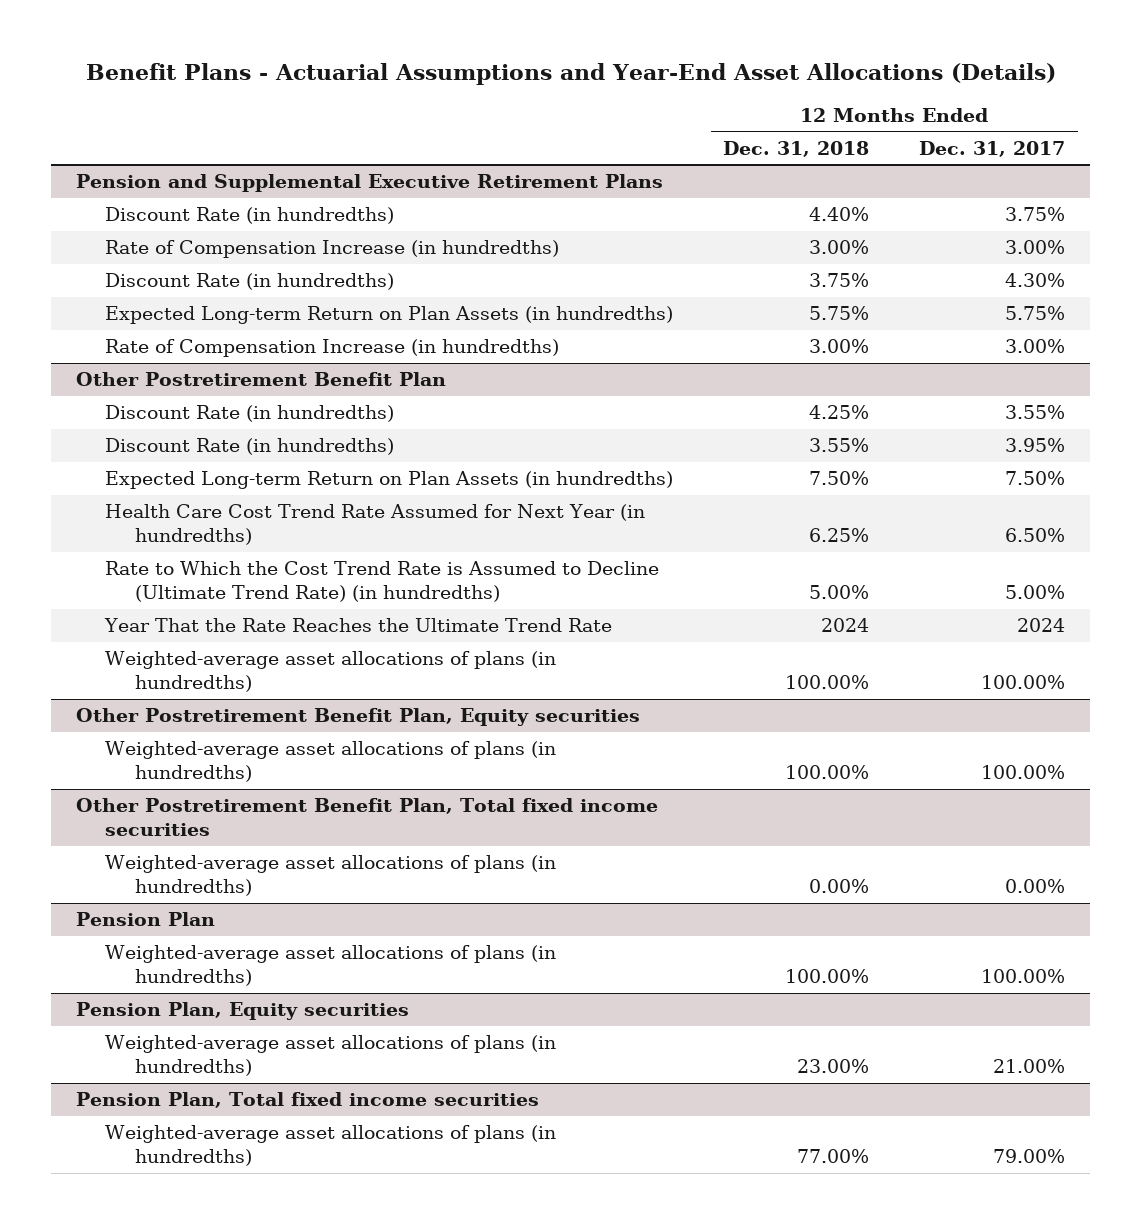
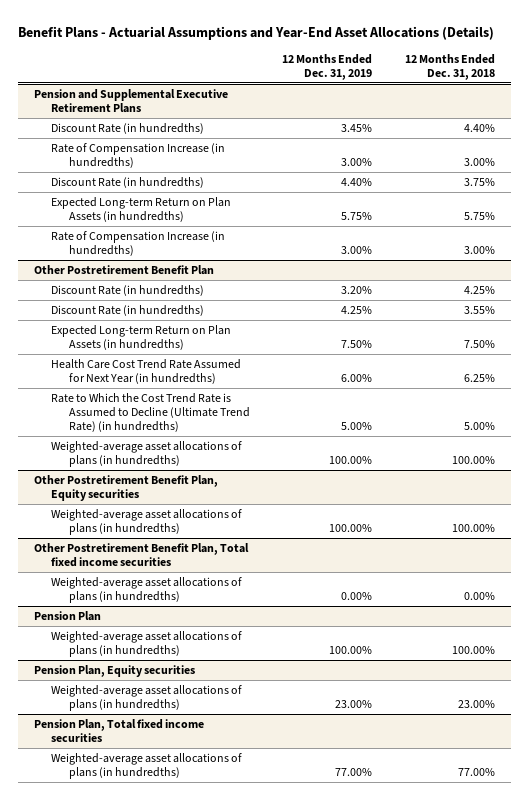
[919,140,1066,157] Dec. 31, 2017 -> none
none -> [282,53,373,80] 12 Months Ended Dec. 31, 2019
[104,618,613,633] Year That the Rate Reaches the Ultimate Trend Rate -> none

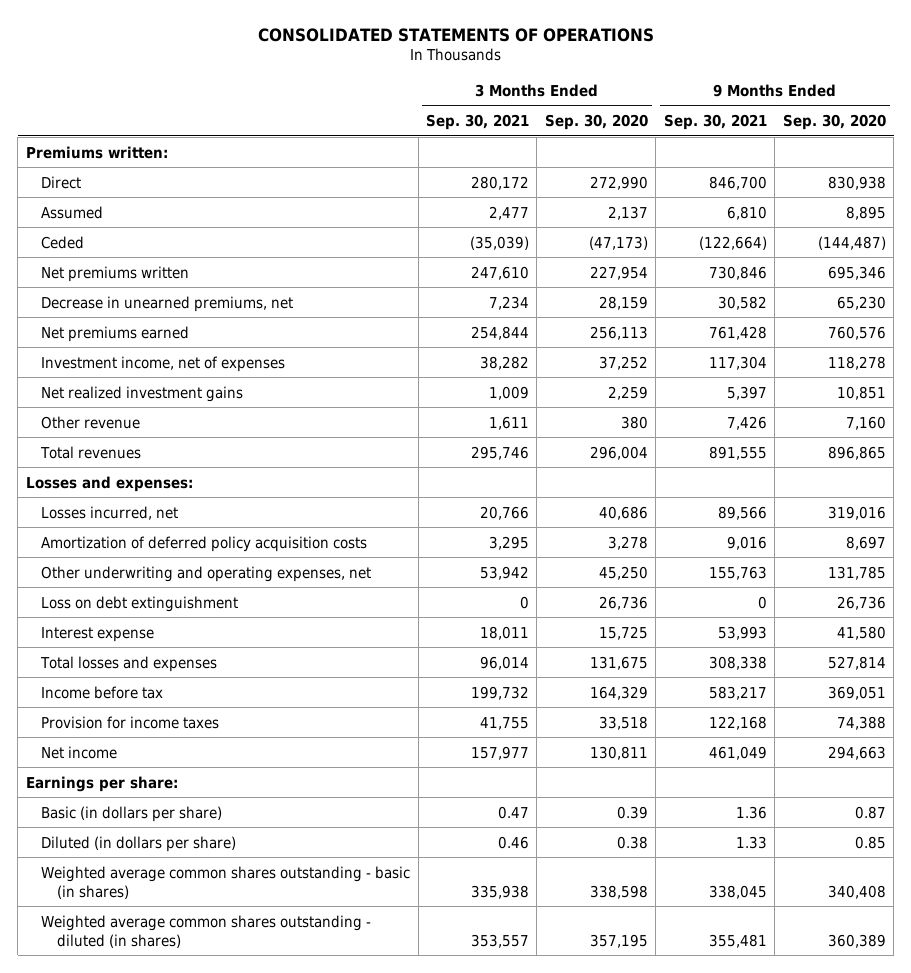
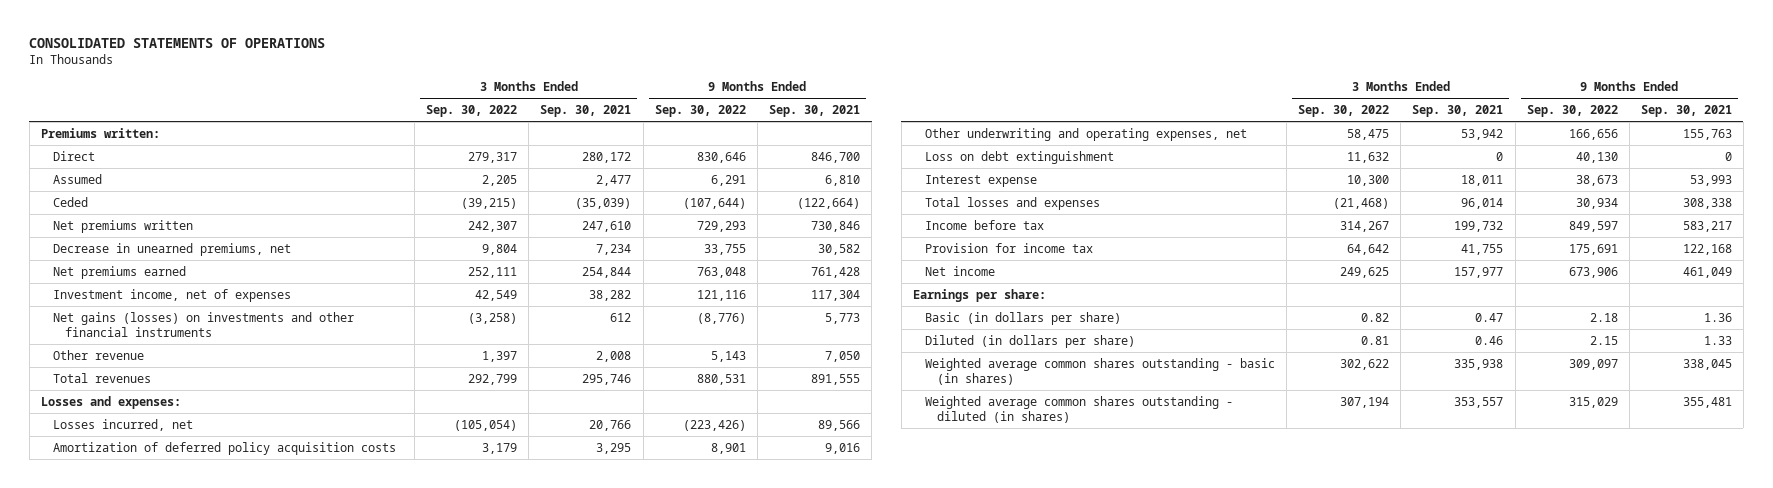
[544,114,648,131] Sep. 30, 2020 -> none
[782,114,886,131] Sep. 30, 2020 -> none
none -> [426,104,518,117] Sep. 30, 2022
none -> [654,104,746,117] Sep. 30, 2022
[41,385,244,402] Net realized investment gains -> none
none -> [53,311,355,337] Net gains (losses) on investments and other financial instruments
[488,415,529,430] 1,611 -> [596,350,632,362] 2,008
[726,415,767,430] 7,426 -> [824,350,860,362] 7,050
[41,715,220,729] Provision for income taxes -> [925,242,1094,253] Provision for income tax

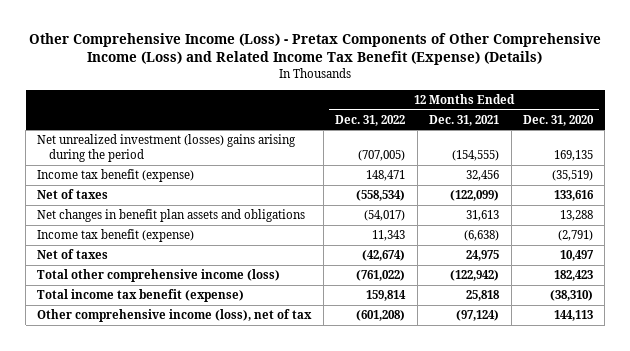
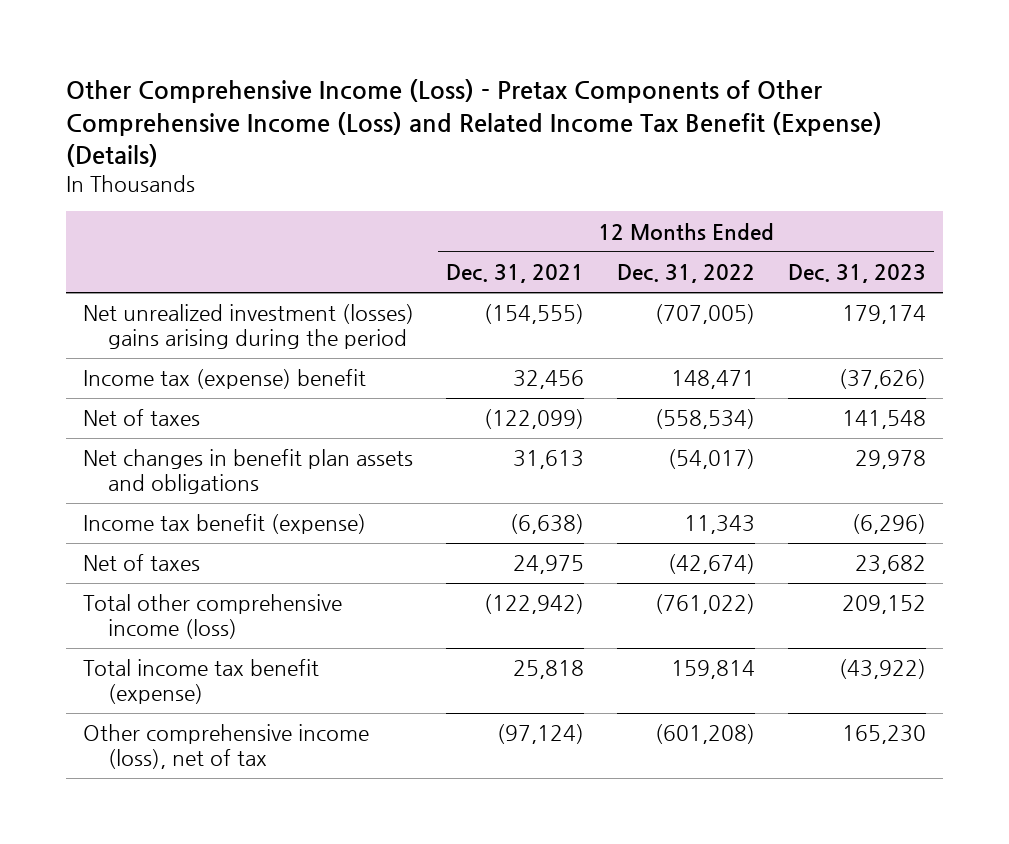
[522,114,594,126] Dec. 31, 2020 -> none
none -> [788,264,927,284] Dec. 31, 2023
[37,169,195,183] Income tax benefit (expense) -> [82,369,366,390] Income tax (expense) benefit

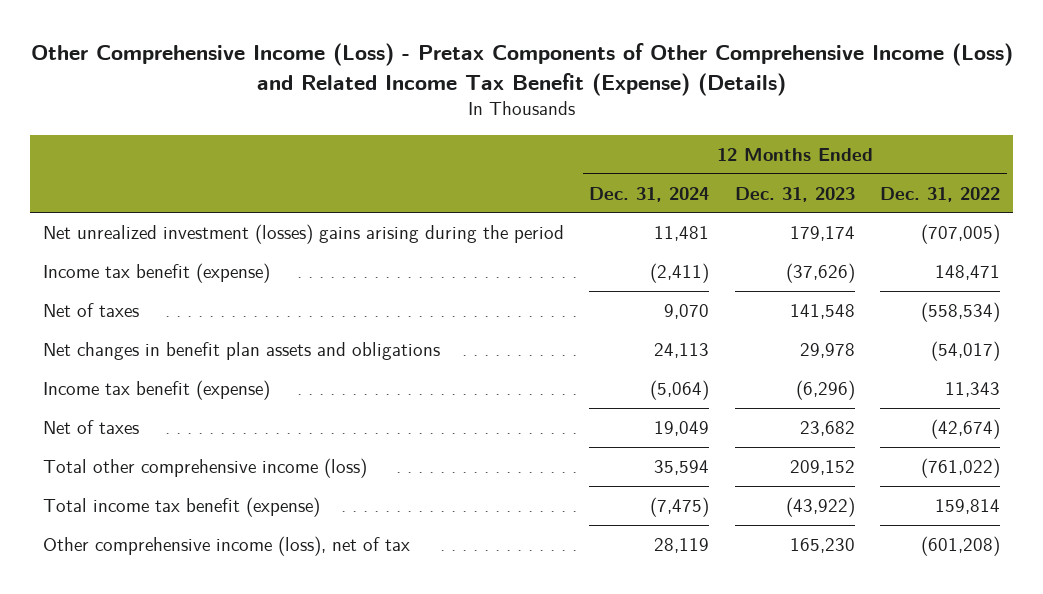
[446,264,585,284] Dec. 31, 2021 -> none
none -> [589,186,710,202] Dec. 31, 2024
[82,369,366,390] Income tax (expense) benefit -> [42,263,270,284] Income tax benefit (expense)

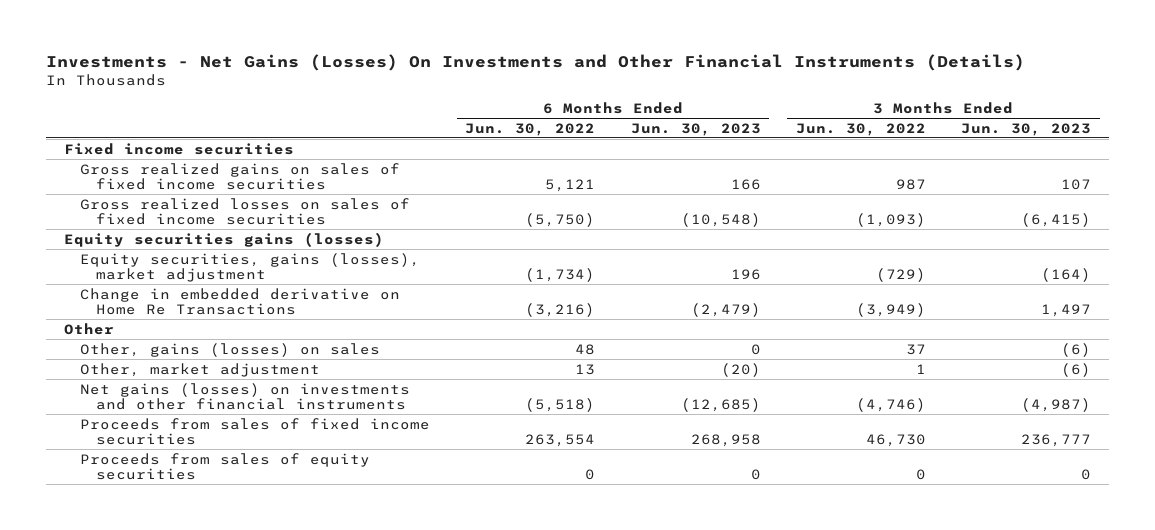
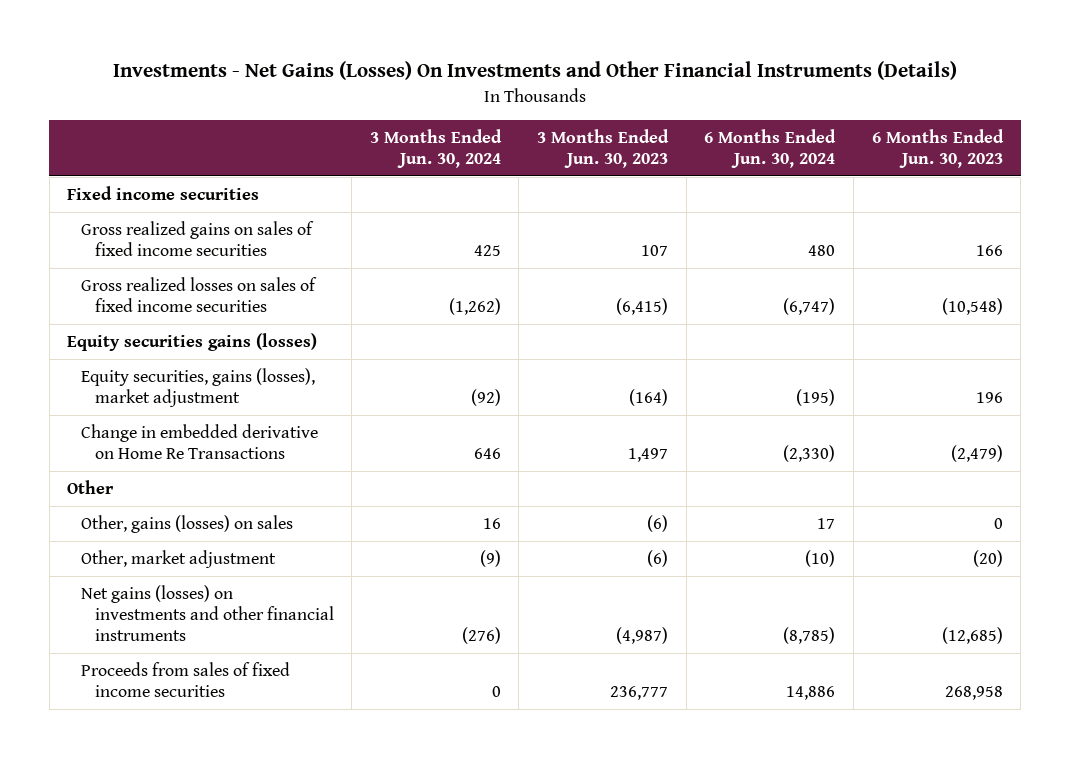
[465,122,596,136] Jun. 30, 2022 -> none
[795,122,926,136] Jun. 30, 2022 -> none
none -> [369,128,502,168] 3 Months Ended Jun. 30, 2024
none -> [704,128,837,168] 6 Months Ended Jun. 30, 2024
[80,452,371,480] Proceeds from sales of equity securities -> none

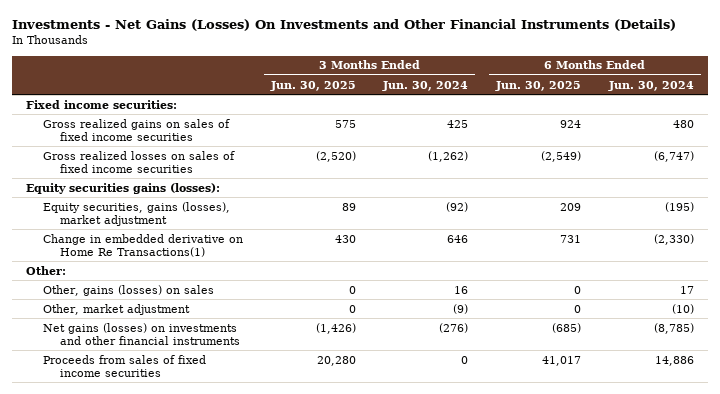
[537,128,670,168] 3 Months Ended Jun. 30, 2023 -> none
[871,128,1004,168] 6 Months Ended Jun. 30, 2023 -> none
none -> [269,80,356,91] Jun. 30, 2025
none -> [495,80,582,91] Jun. 30, 2025
[67,186,260,201] Fixed income securities -> [26,99,178,109] Fixed income securities:
[67,333,318,352] Equity securities gains (losses) -> [26,182,221,194] Equity securities gains (losses):
[80,424,318,460] Change in embedded derivative on Home Re Transactions -> [42,233,243,257] Change in embedded derivative on Home Re Transactions(1)
[67,480,115,495] Other -> [26,265,67,275] Other:

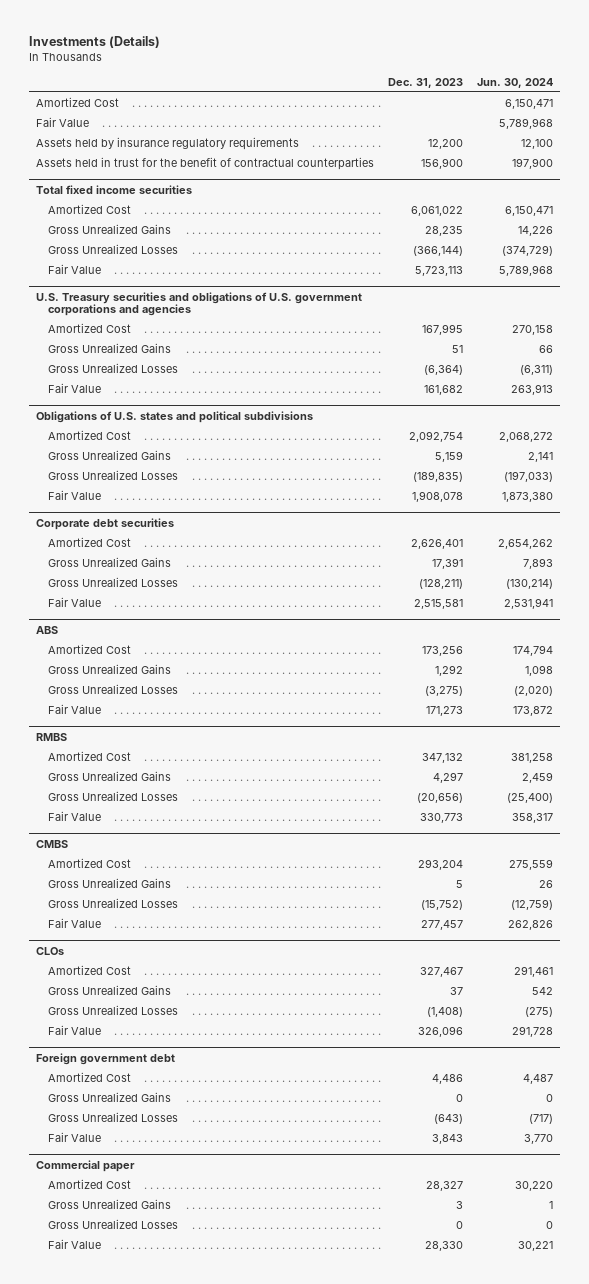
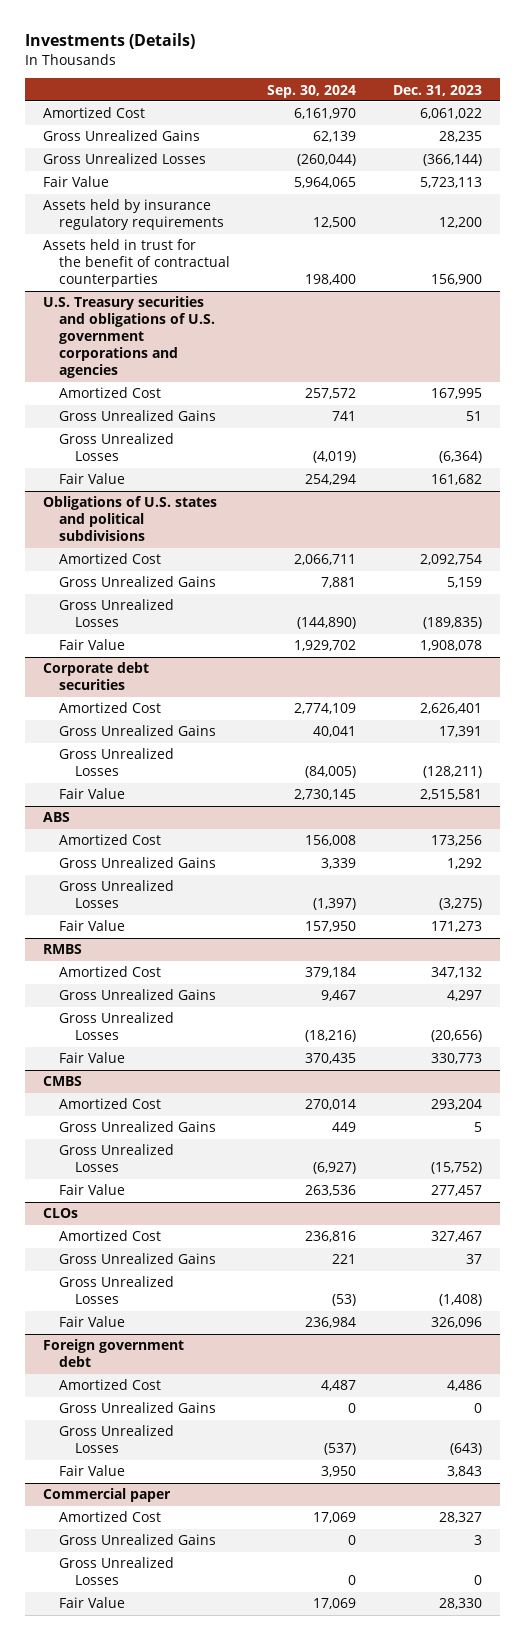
[477,77,554,88] Jun. 30, 2024 -> none
none -> [266,84,356,98] Sep. 30, 2024
[35,97,119,108] Amortized Cost -> none
[35,117,89,128] Fair Value -> none
[35,184,192,194] Total fixed income securities -> none
[35,137,299,151] Assets held by insurance regulatory requirements -> [43,199,224,231] Assets held by insurance regulatory requirements
[35,157,374,171] Assets held in trust for the benefit of contractual counterparties -> [43,239,230,288] Assets held in trust for the benefit of contractual counterparties

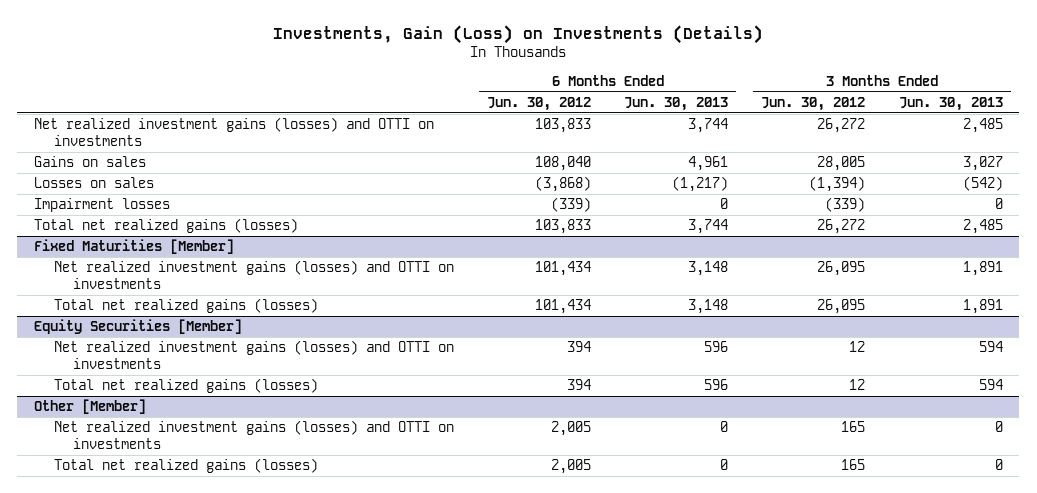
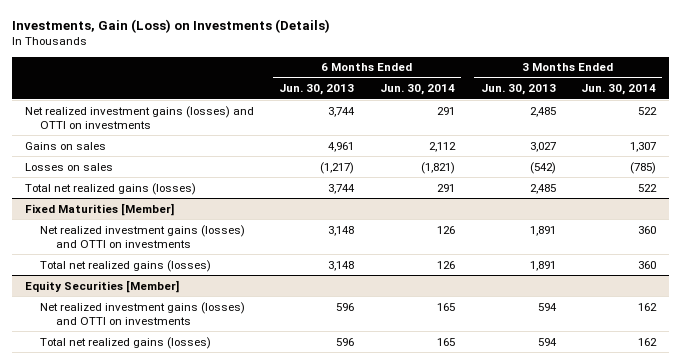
[486,97,591,112] Jun. 30, 2012 -> none
[761,97,866,112] Jun. 30, 2012 -> none
none -> [380,84,456,96] Jun. 30, 2014
none -> [581,84,657,96] Jun. 30, 2014
[33,198,170,213] Impairment losses -> none
[33,399,146,415] Other [Member] -> none
[53,420,454,450] Net realized investment gains (losses) and OTTI on investments -> none
[53,458,318,474] Total net realized gains (losses) -> none

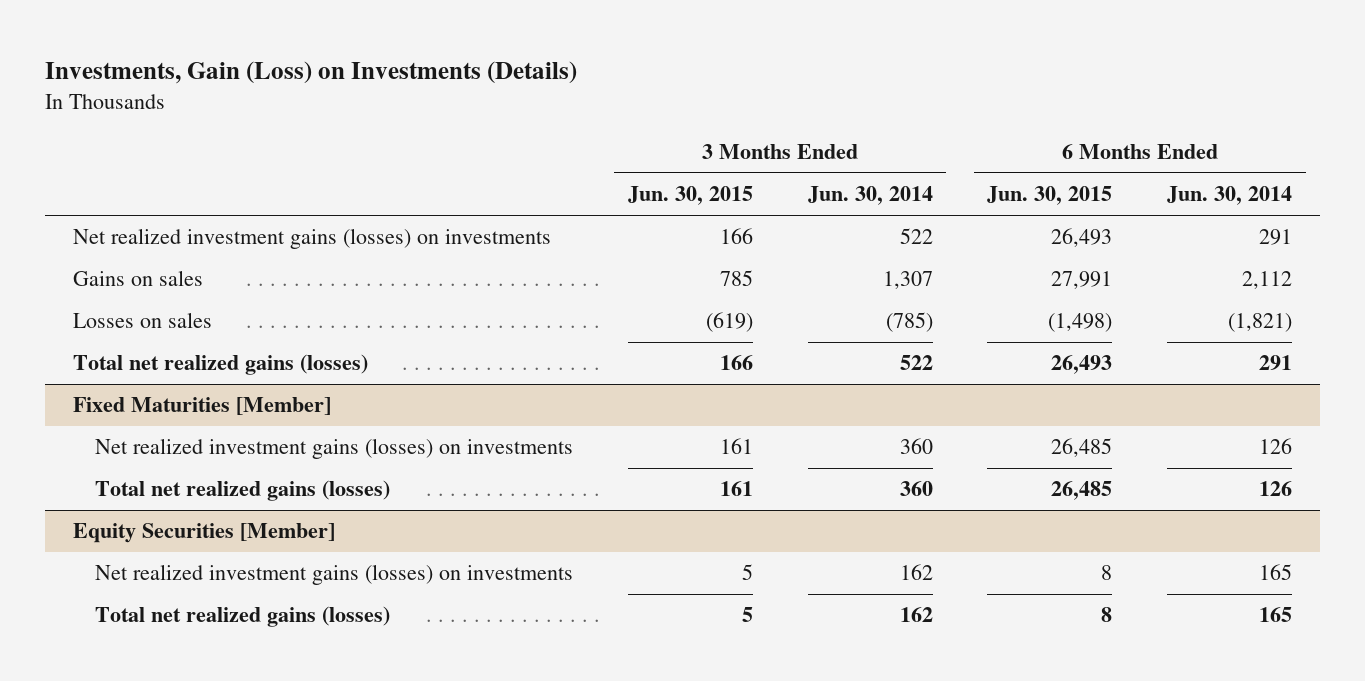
[279,84,355,96] Jun. 30, 2013 -> none
[480,84,556,96] Jun. 30, 2013 -> none
none -> [627,186,753,206] Jun. 30, 2015
none -> [987,186,1113,206] Jun. 30, 2015
[24,105,254,129] Net realized investment gains (losses) and OTTI on investments -> [72,228,551,250] Net realized investment gains (losses) on investments
[40,224,246,248] Net realized investment gains (losses) and OTTI on investments -> [94,438,573,460] Net realized investment gains (losses) on investments
[40,301,246,325] Net realized investment gains (losses) and OTTI on investments -> [94,564,573,586] Net realized investment gains (losses) on investments

